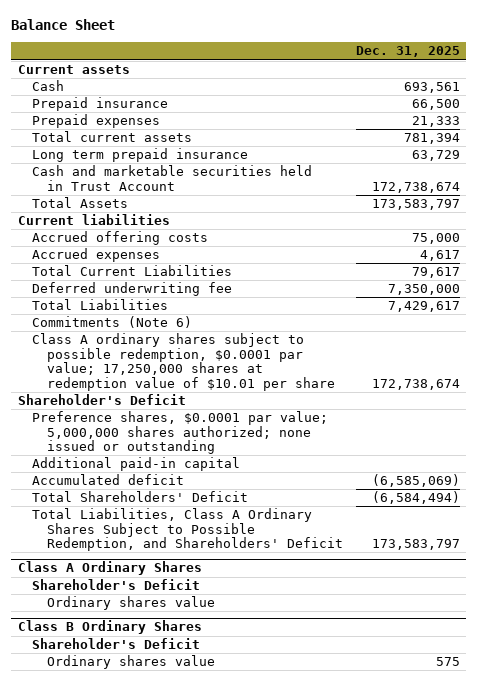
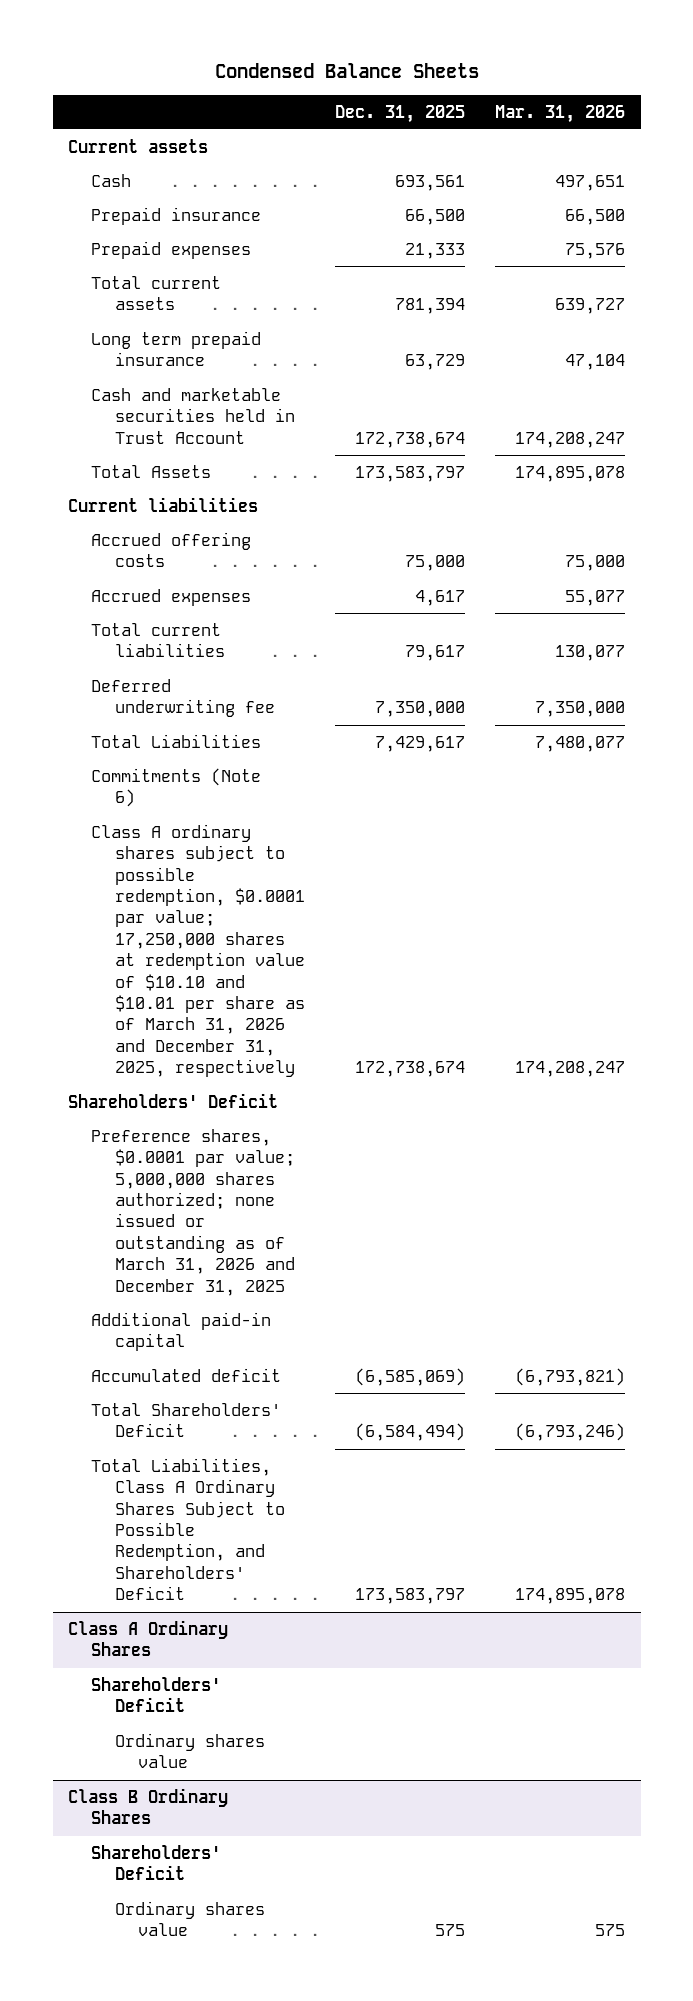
[10,18,115,30] Balance Sheet -> [214,63,479,79] Condensed Balance Sheets
none -> [495,104,626,123] Mar. 31, 2026
[32,265,233,277] Total Current Liabilities -> [91,622,225,658] Total current liabilities
[32,333,335,391] Class A ordinary shares subject to possible redemption, $0.0001 par value; 17,250,000 shares at redemption value of $10.01 per share -> [91,823,305,1078] Class A ordinary shares subject to possible redemption, $0.0001 par value; 17,250,000 shares at redemption value of $10.10 and $10.01 per share as of March 31, 2026 and December 31, 2025, respectively
[17,394,186,406] Shareholder's Deficit -> [67,1092,278,1108] Shareholders' Deficit
[32,411,329,455] Preference shares, $0.0001 par value; 5,000,000 shares authorized; none issued or outstanding -> [91,1128,295,1296] Preference shares, $0.0001 par value; 5,000,000 shares authorized; none issued or outstanding as of March 31, 2026 and December 31, 2025
[32,579,201,591] Shareholder's Deficit -> [91,1676,222,1713] Shareholders' Deficit
[32,638,201,650] Shareholder's Deficit -> [91,1844,222,1881] Shareholders' Deficit

